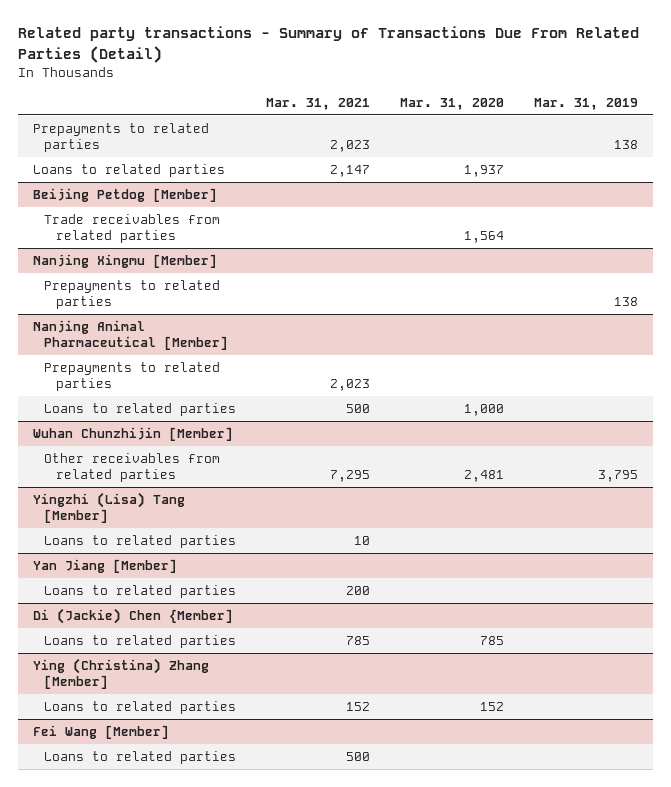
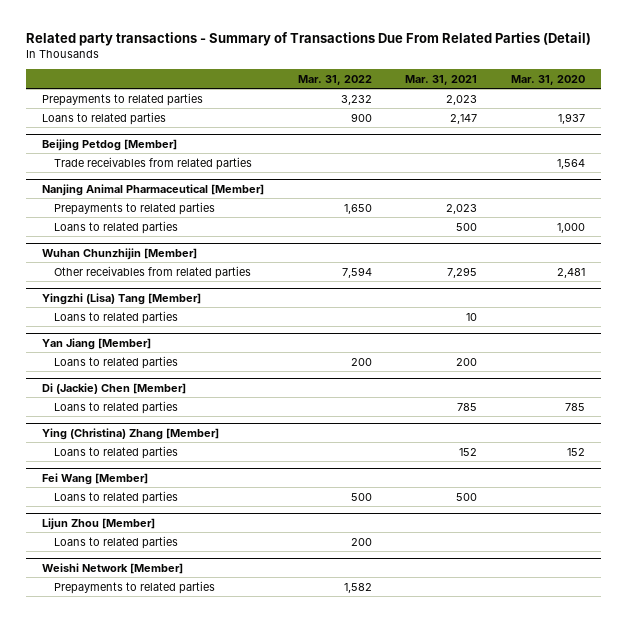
[534,97,639,110] Mar. 31, 2019 -> none
none -> [297,74,372,85] Mar. 31, 2022
[32,253,217,268] Nanjing Xingmu [Member] -> none
[44,279,221,310] Prepayments to related parties -> none
[32,607,233,624] Di (Jackie) Chen {Member] -> [42,382,187,394] Di (Jackie) Chen [Member]
none -> [42,517,156,530] Lijun Zhou [Member]
none -> [54,535,179,549] Loans to related parties
none -> [42,562,184,574] Weishi Network [Member]
none -> [54,580,216,594] Prepayments to related parties

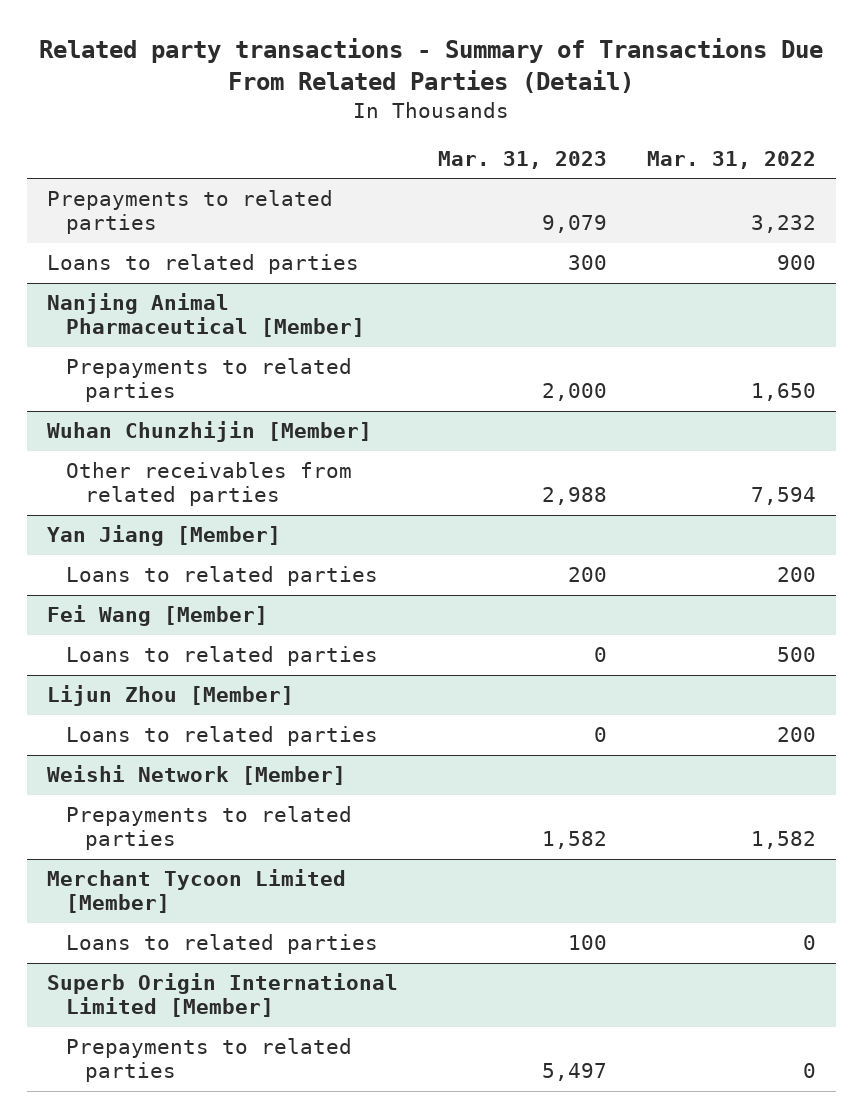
[405,74,478,85] Mar. 31, 2021 -> none
[510,74,585,85] Mar. 31, 2020 -> none
none -> [437,150,607,169] Mar. 31, 2023
[42,138,178,151] Beijing Petdog [Member] -> none
[54,156,253,170] Trade receivables from related parties -> none
[54,220,179,234] Loans to related parties -> none
[42,292,202,305] Yingzhi (Lisa) Tang [Member] -> none
[54,310,179,324] Loans to related parties -> none
[42,382,187,394] Di (Jackie) Chen [Member] -> none
[54,400,179,414] Loans to related parties -> none
[42,427,220,440] Ying (Christina) Zhang [Member] -> none
[54,445,179,459] Loans to related parties -> none
none -> [46,869,346,914] Merchant Tycoon Limited [Member]
none -> [65,934,378,955] Loans to related parties
none -> [46,973,398,1018] Superb Origin International Limited [Member]
none -> [65,1038,352,1083] Prepayments to related parties

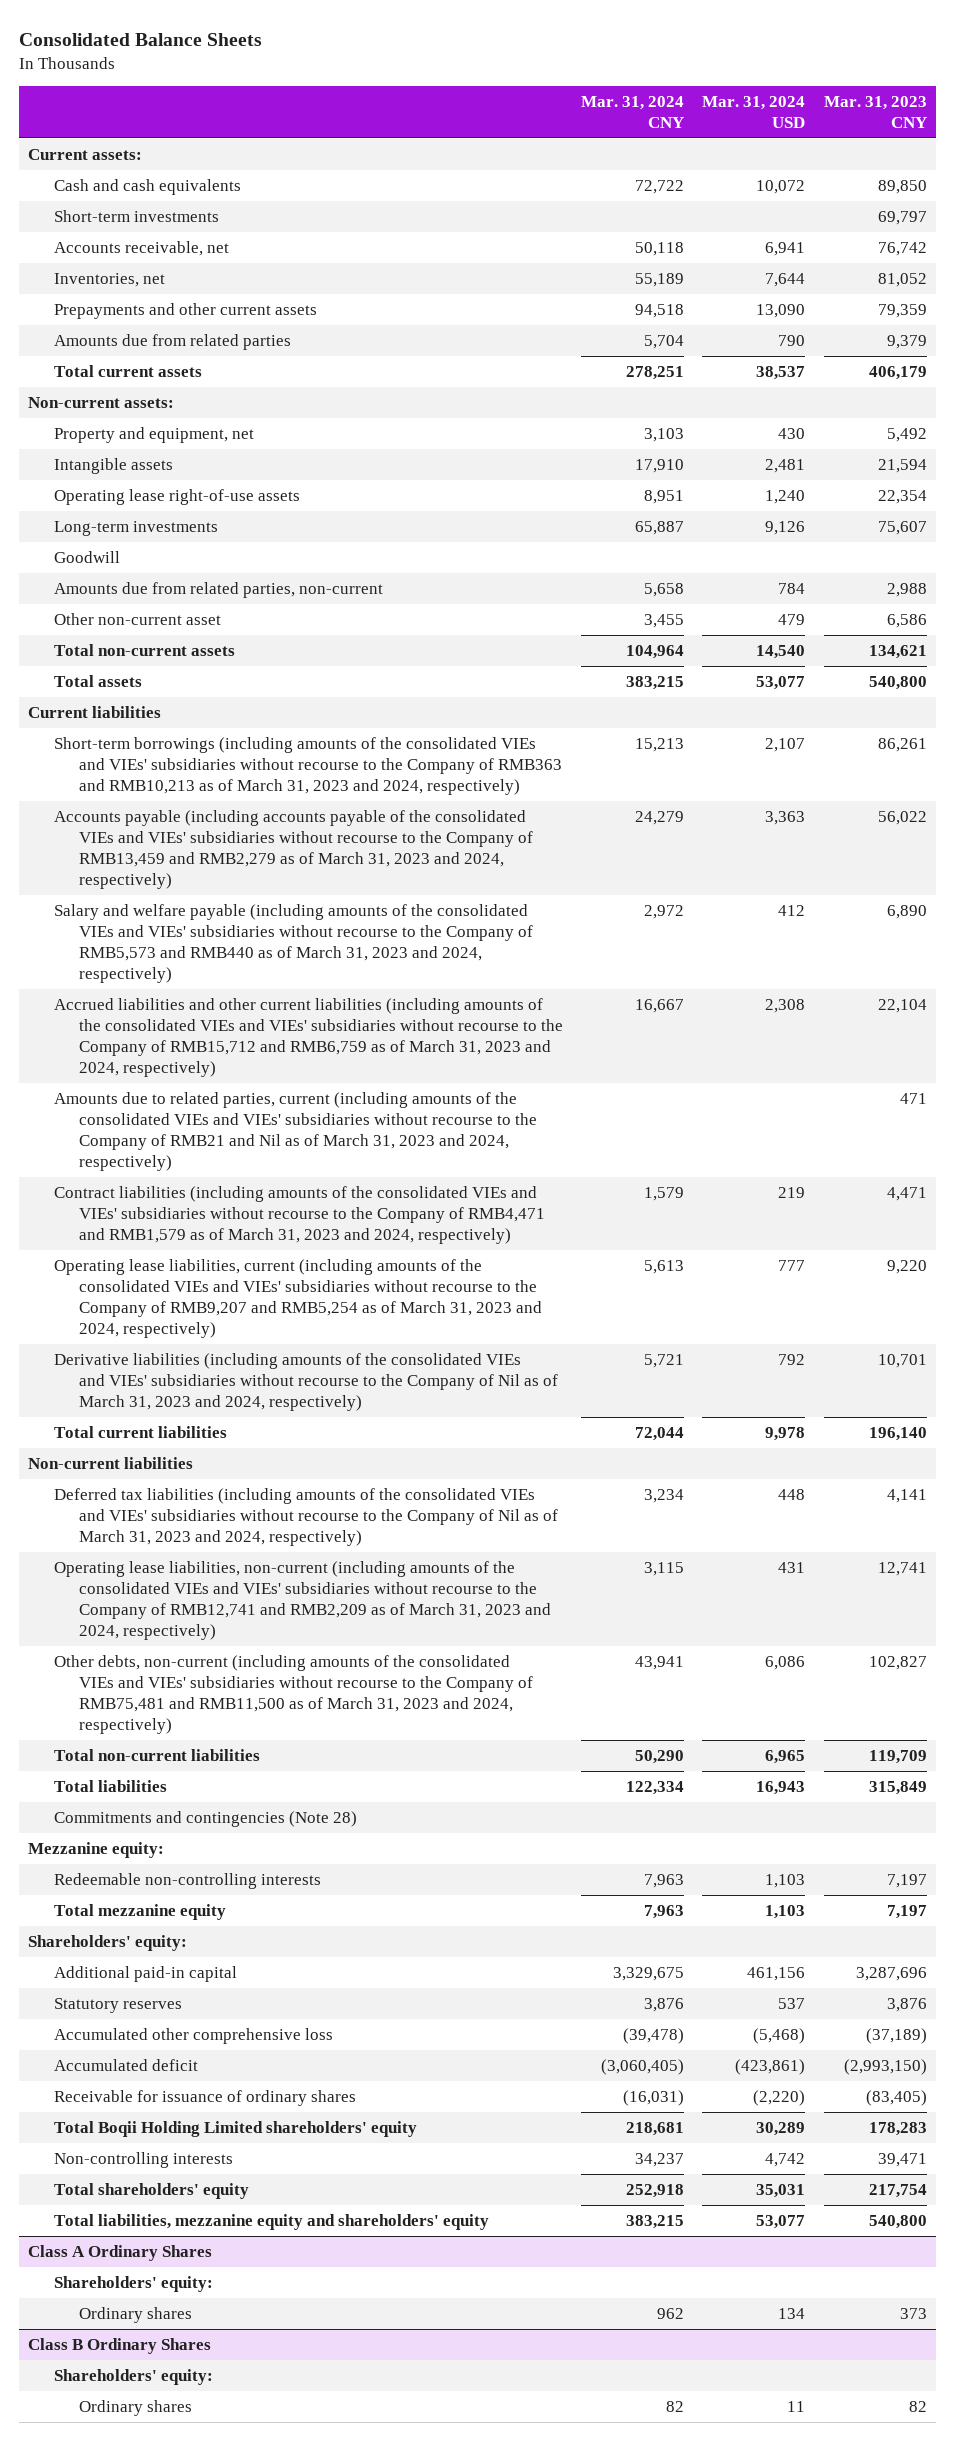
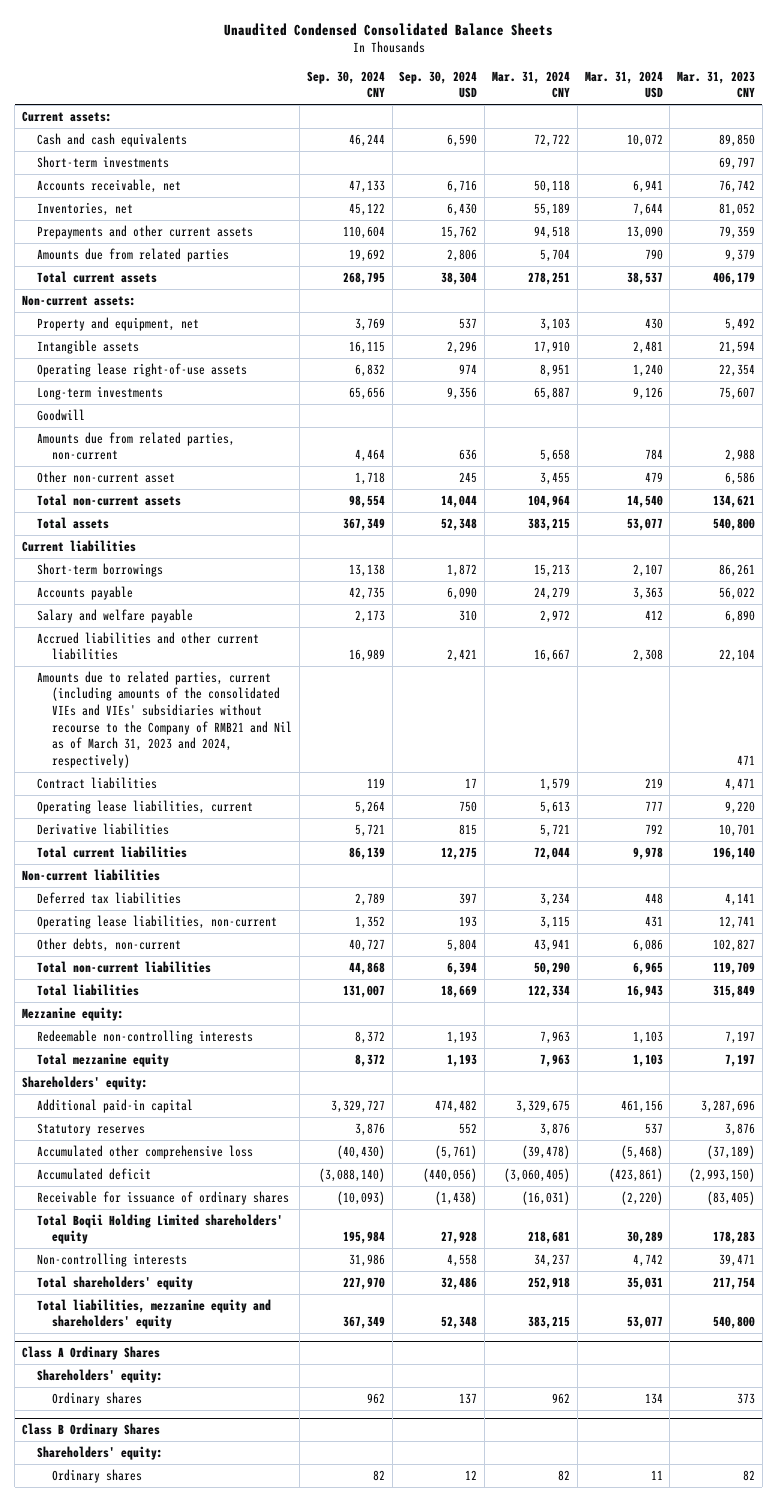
[19,32,263,46] Consolidated Balance Sheets -> [223,22,553,36] Unaudited Condensed Consolidated Balance Sheets
none -> [306,70,385,99] Sep. 30, 2024 CNY
none -> [399,70,478,99] Sep. 30, 2024 USD
[53,736,563,796] Short-term borrowings (including amounts of the consolidated VIEs and VIEs' subsidiaries without recourse to the Company of RMB363 and RMB10,213 as of March 31, 2023 and 2024, respectively) -> [37,562,164,577] Short-term borrowings
[53,809,534,890] Accounts payable (including accounts payable of the consolidated VIEs and VIEs' subsidiaries without recourse to the Company of RMB13,459 and RMB2,279 as of March 31, 2023 and 2024, respectively) -> [37,585,134,600] Accounts payable
[53,903,534,984] Salary and welfare payable (including amounts of the consolidated VIEs and VIEs' subsidiaries without recourse to the Company of RMB5,573 and RMB440 as of March 31, 2023 and 2024, respectively) -> [37,608,194,623] Salary and welfare payable
[53,997,564,1078] Accrued liabilities and other current liabilities (including amounts of the consolidated VIEs and VIEs' subsidiaries without recourse to the Company of RMB15,712 and RMB6,759 as of March 31, 2023 and 2024, respectively) -> [37,631,260,661] Accrued liabilities and other current liabilities
[53,1185,546,1245] Contract liabilities (including amounts of the consolidated VIEs and VIEs' subsidiaries without recourse to the Company of RMB4,471 and RMB1,579 as of March 31, 2023 and 2024, respectively) -> [37,776,158,789] Contract liabilities
[53,1258,543,1339] Operating lease liabilities, current (including amounts of the consolidated VIEs and VIEs' subsidiaries without recourse to the Company of RMB9,207 and RMB5,254 as of March 31, 2023 and 2024, respectively) -> [37,799,254,814] Operating lease liabilities, current
[53,1352,559,1412] Derivative liabilities (including amounts of the consolidated VIEs and VIEs' subsidiaries without recourse to the Company of Nil as of March 31, 2023 and 2024, respectively) -> [37,822,170,835] Derivative liabilities
[53,1487,559,1547] Deferred tax liabilities (including amounts of the consolidated VIEs and VIEs' subsidiaries without recourse to the Company of Nil as of March 31, 2023 and 2024, respectively) -> [37,891,182,904] Deferred tax liabilities
[53,1560,552,1641] Operating lease liabilities, non-current (including amounts of the consolidated VIEs and VIEs' subsidiaries without recourse to the Company of RMB12,741 and RMB2,209 as of March 31, 2023 and 2024, respectively) -> [37,914,278,929] Operating lease liabilities, non-current
[53,1654,534,1735] Other debts, non-current (including amounts of the consolidated VIEs and VIEs' subsidiaries without recourse to the Company of RMB75,481 and RMB11,500 as of March 31, 2023 and 2024, respectively) -> [37,937,182,952] Other debts, non-current
[53,1810,357,1827] Commitments and contingencies (Note 28) -> none

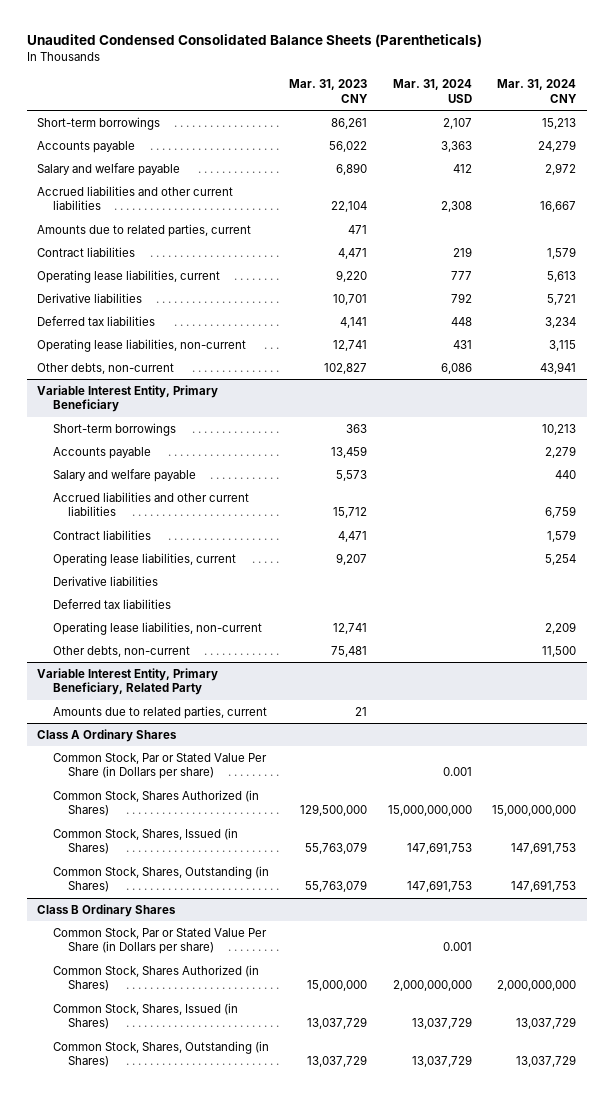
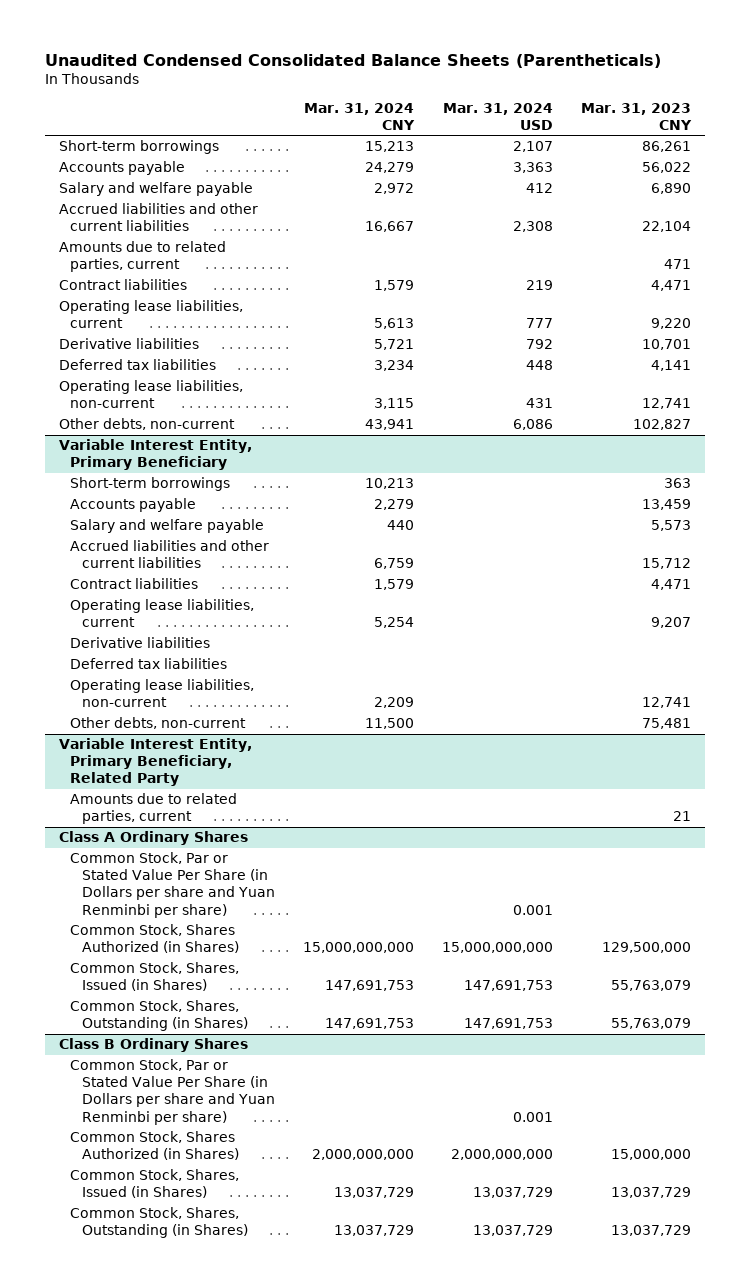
[52,752,267,780] Common Stock, Par or Stated Value Per Share (in Dollars per share) -> [70,852,275,918] Common Stock, Par or Stated Value Per Share (in Dollars per share and Yuan Renminbi per share)
[52,927,267,955] Common Stock, Par or Stated Value Per Share (in Dollars per share) -> [70,1059,275,1125] Common Stock, Par or Stated Value Per Share (in Dollars per share and Yuan Renminbi per share)

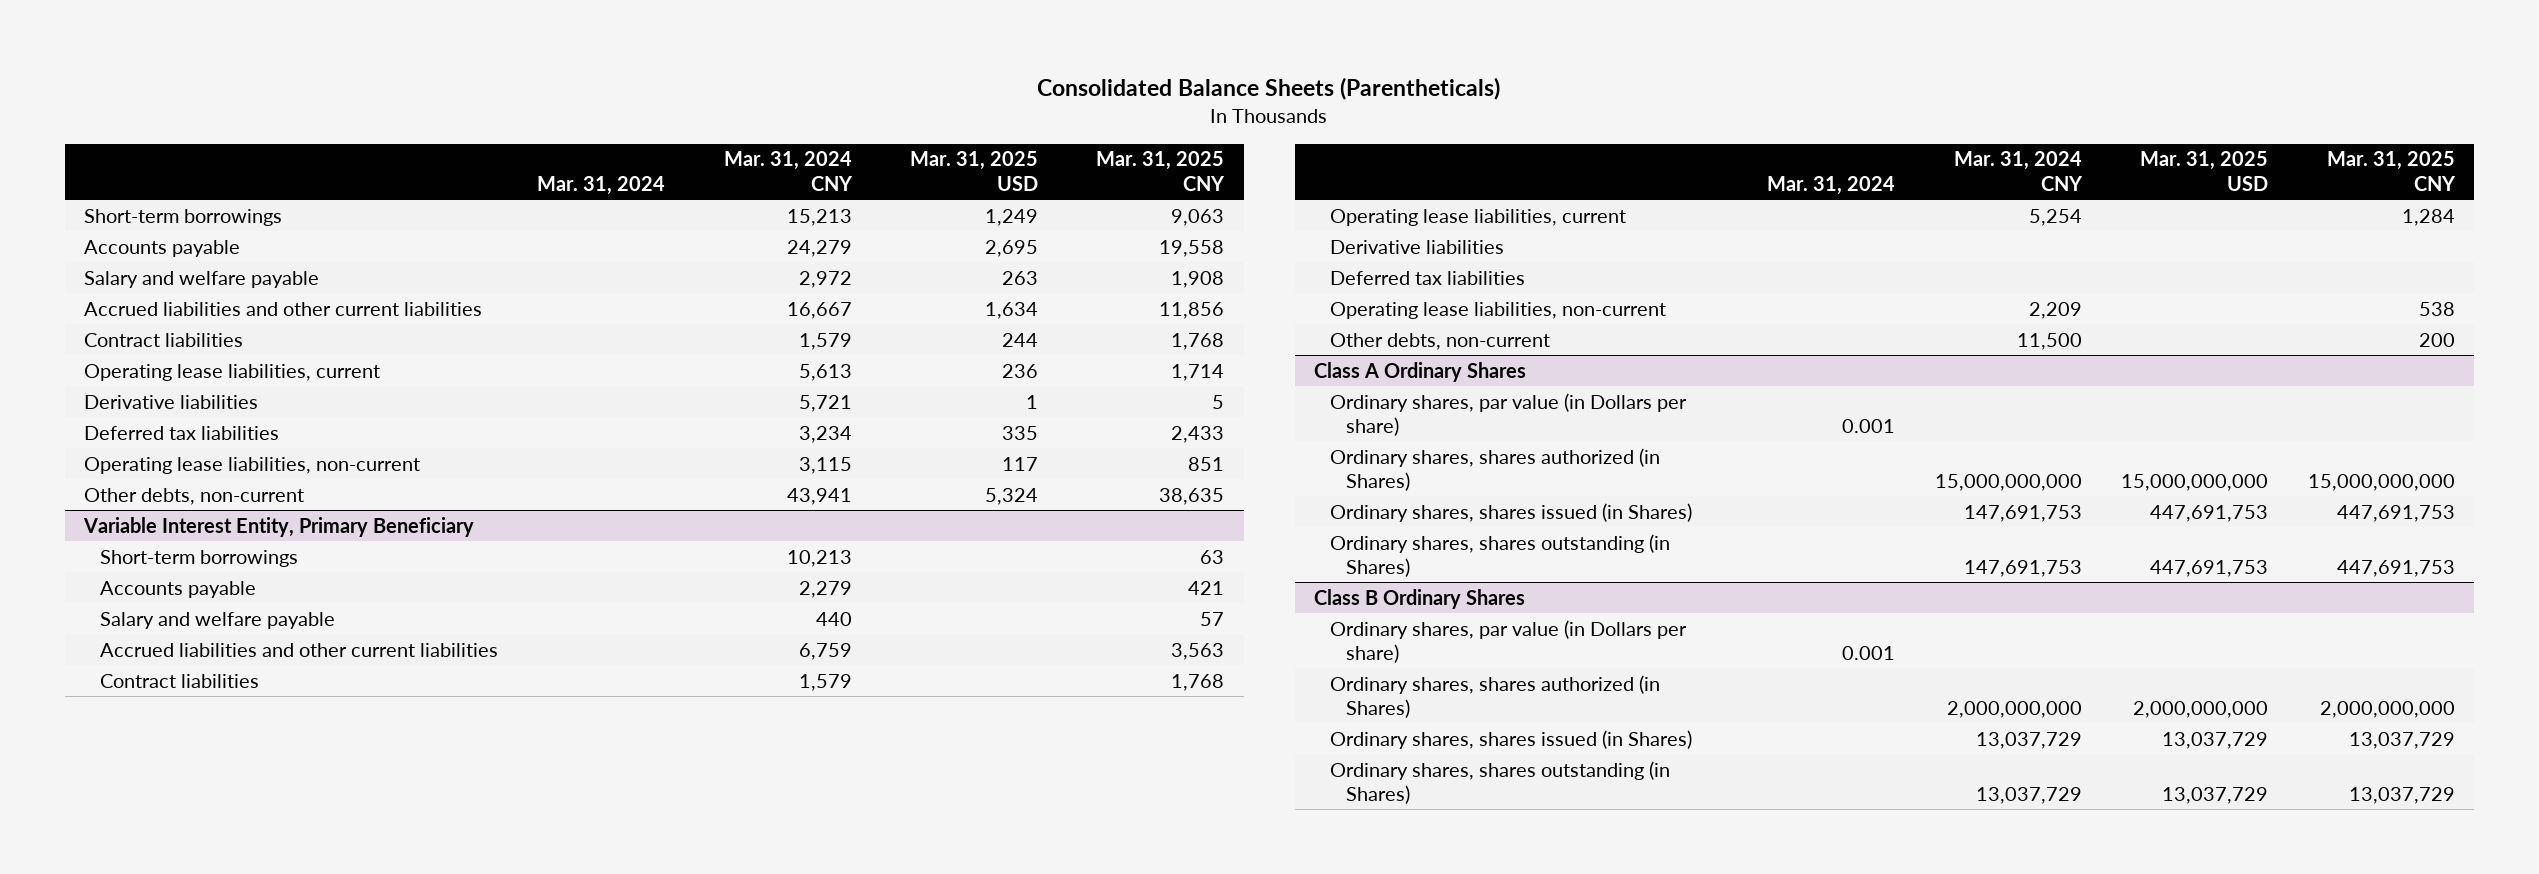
[45,53,662,68] Unaudited Condensed Consolidated Balance Sheets (Parentheticals) -> [1037,77,1501,101] Consolidated Balance Sheets (Parentheticals)
[443,102,554,130] Mar. 31, 2024 USD -> none
[581,102,693,130] Mar. 31, 2023 CNY -> none
none -> [537,175,666,195] Mar. 31, 2024
none -> [910,151,1039,191] Mar. 31, 2025 USD
none -> [1096,151,1226,191] Mar. 31, 2025 CNY
[59,241,227,273] Amounts due to related parties, current -> none
[59,738,253,787] Variable Interest Entity, Primary Beneficiary, Related Party -> none
[70,793,238,825] Amounts due to related parties, current -> none
[70,852,275,918] Common Stock, Par or Stated Value Per Share (in Dollars per share and Yuan Renminbi per share) -> [1329,392,1687,437] Ordinary shares, par value (in Dollars per share)
[70,924,239,954] Common Stock, Shares Authorized (in Shares) -> [1329,447,1660,492] Ordinary shares, shares authorized (in Shares)
[70,962,240,992] Common Stock, Shares, Issued (in Shares) -> [1329,502,1692,522] Ordinary shares, shares issued (in Shares)
[70,1000,248,1032] Common Stock, Shares, Outstanding (in Shares) -> [1329,533,1670,578] Ordinary shares, shares outstanding (in Shares)
[70,1059,275,1125] Common Stock, Par or Stated Value Per Share (in Dollars per share and Yuan Renminbi per share) -> [1329,619,1687,664] Ordinary shares, par value (in Dollars per share)
[70,1131,239,1161] Common Stock, Shares Authorized (in Shares) -> [1329,674,1660,719] Ordinary shares, shares authorized (in Shares)
[70,1169,240,1199] Common Stock, Shares, Issued (in Shares) -> [1329,729,1692,749] Ordinary shares, shares issued (in Shares)
[70,1207,248,1239] Common Stock, Shares, Outstanding (in Shares) -> [1329,760,1670,805] Ordinary shares, shares outstanding (in Shares)

